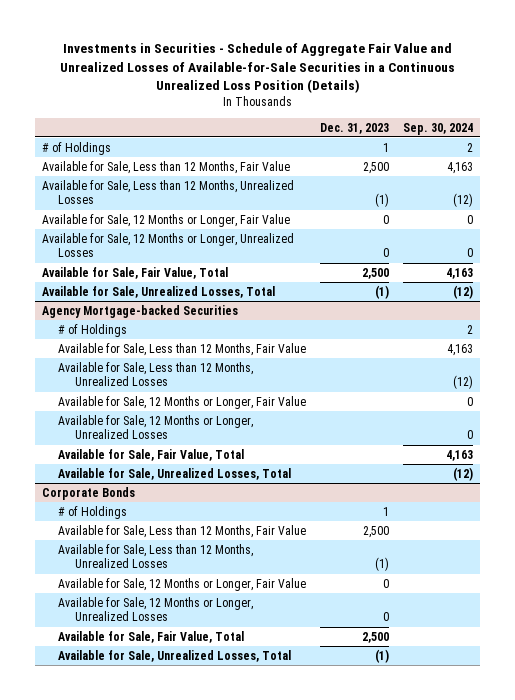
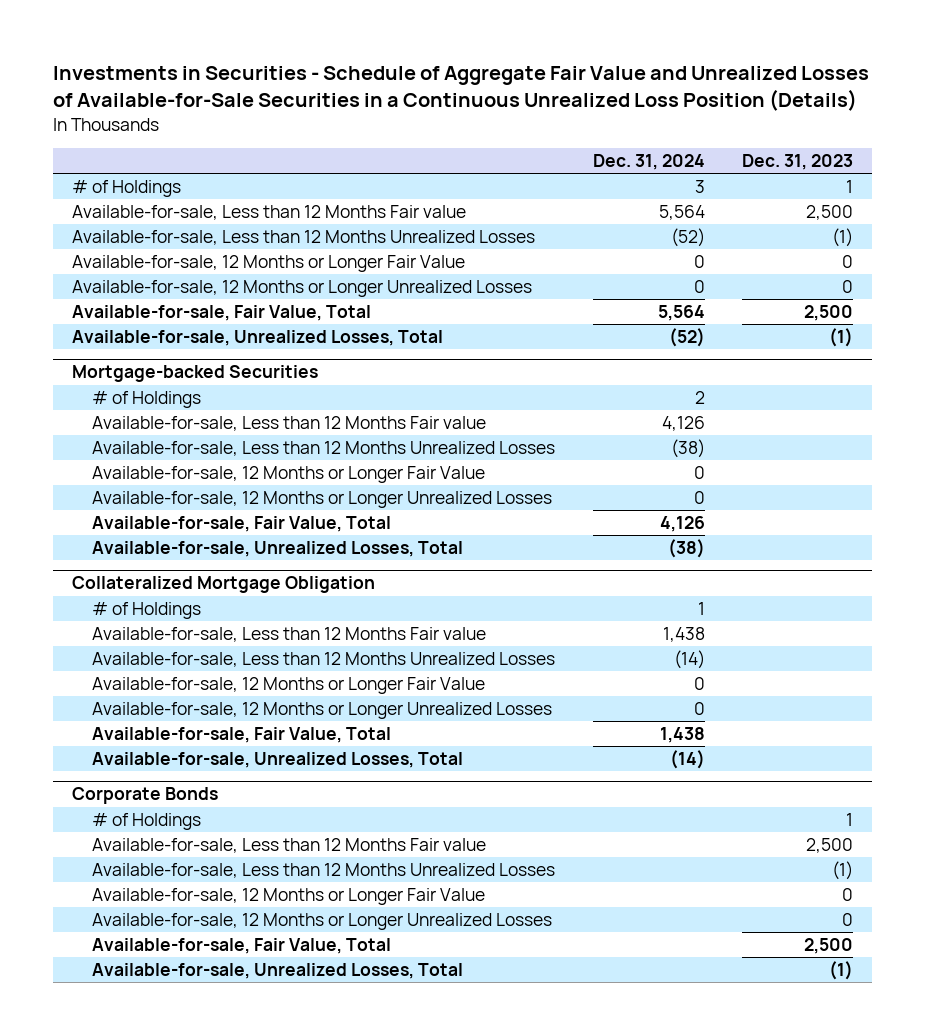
[403,122,474,135] Sep. 30, 2024 -> none
none -> [592,153,705,170] Dec. 31, 2024
[41,160,290,174] Available for Sale, Less than 12 Months, Fair Value -> [71,204,466,220] Available-for-sale, Less than 12 Months Fair value
[41,179,294,205] Available for Sale, Less than 12 Months, Unrealized Losses -> [71,229,535,245] Available-for-sale, Less than 12 Months Unrealized Losses
[41,213,290,227] Available for Sale, 12 Months or Longer, Fair Value -> [71,254,465,272] Available-for-sale, 12 Months or Longer Fair Value
[41,232,294,258] Available for Sale, 12 Months or Longer, Unrealized Losses -> [71,279,532,297] Available-for-sale, 12 Months or Longer Unrealized Losses
[41,266,228,279] Available for Sale, Fair Value, Total -> [71,304,371,321] Available-for-sale, Fair Value, Total
[41,285,275,298] Available for Sale, Unrealized Losses, Total -> [71,329,443,346] Available-for-sale, Unrealized Losses, Total
[41,304,238,318] Agency Mortgage-backed Securities -> [71,365,318,383] Mortgage-backed Securities
[58,342,307,356] Available for Sale, Less than 12 Months, Fair Value -> [92,415,487,431] Available-for-sale, Less than 12 Months Fair value
[58,361,254,387] Available for Sale, Less than 12 Months, Unrealized Losses -> [92,440,556,456] Available-for-sale, Less than 12 Months Unrealized Losses
[58,395,307,409] Available for Sale, 12 Months or Longer, Fair Value -> [92,465,486,483] Available-for-sale, 12 Months or Longer Fair Value
[58,414,254,440] Available for Sale, 12 Months or Longer, Unrealized Losses -> [92,490,553,508] Available-for-sale, 12 Months or Longer Unrealized Losses
[58,448,245,461] Available for Sale, Fair Value, Total -> [92,515,392,532] Available-for-sale, Fair Value, Total
[58,467,292,480] Available for Sale, Unrealized Losses, Total -> [92,540,464,557] Available-for-sale, Unrealized Losses, Total
none -> [71,576,375,594] Collateralized Mortgage Obligation
none -> [92,601,202,619] # of Holdings
none -> [92,626,487,642] Available-for-sale, Less than 12 Months Fair value
none -> [92,651,556,667] Available-for-sale, Less than 12 Months Unrealized Losses
none -> [92,676,486,694] Available-for-sale, 12 Months or Longer Fair Value
none -> [92,701,553,719] Available-for-sale, 12 Months or Longer Unrealized Losses
none -> [92,726,392,743] Available-for-sale, Fair Value, Total
none -> [92,751,464,768] Available-for-sale, Unrealized Losses, Total
[58,524,307,538] Available for Sale, Less than 12 Months, Fair Value -> [92,837,487,853] Available-for-sale, Less than 12 Months Fair value
[58,543,254,569] Available for Sale, Less than 12 Months, Unrealized Losses -> [92,862,556,878] Available-for-sale, Less than 12 Months Unrealized Losses
[58,577,307,591] Available for Sale, 12 Months or Longer, Fair Value -> [92,887,486,905] Available-for-sale, 12 Months or Longer Fair Value
[58,596,254,622] Available for Sale, 12 Months or Longer, Unrealized Losses -> [92,912,553,930] Available-for-sale, 12 Months or Longer Unrealized Losses
[58,630,245,643] Available for Sale, Fair Value, Total -> [92,937,392,954] Available-for-sale, Fair Value, Total
[58,649,292,662] Available for Sale, Unrealized Losses, Total -> [92,962,464,979] Available-for-sale, Unrealized Losses, Total

